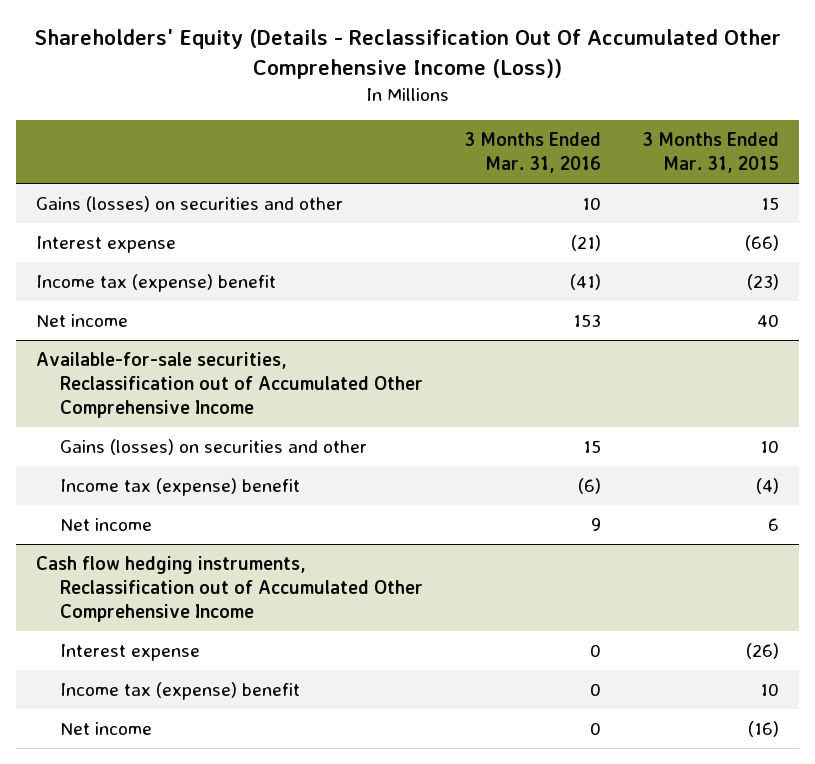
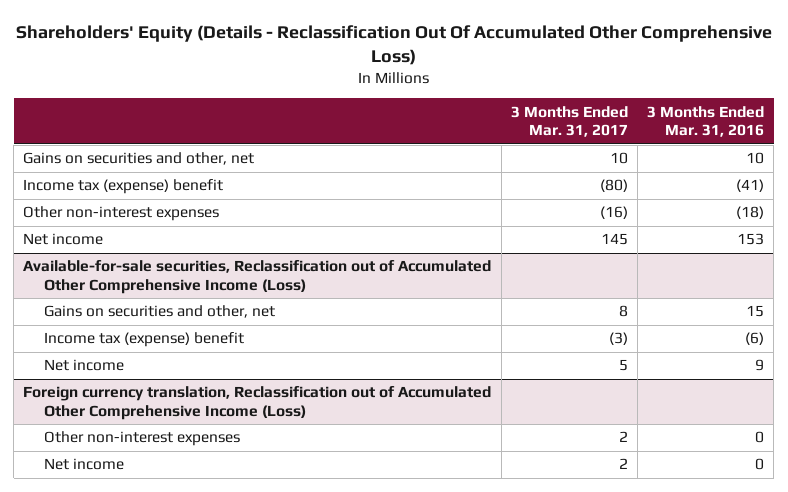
[33,29,781,80] Shareholders' Equity (Details - Reclassification Out Of Accumulated Other Comprehensive Income (Loss)) -> [15,24,772,65] Shareholders' Equity (Details - Reclassification Out Of Accumulated Other Comprehensive Loss)
[642,132,780,174] 3 Months Ended Mar. 31, 2015 -> none
none -> [510,105,628,138] 3 Months Ended Mar. 31, 2017
[35,235,176,253] Interest expense -> none
[35,195,343,212] Gains (losses) on securities and other -> [23,152,255,166] Gains on securities and other, net
none -> [23,206,220,222] Other non-interest expenses
[35,351,424,419] Available-for-sale securities, Reclassification out of Accumulated Other Comprehensive Income -> [23,260,492,294] Available-for-sale securities, Reclassification out of Accumulated Other Comprehensive Income (Loss)
[60,438,368,455] Gains (losses) on securities and other -> [44,305,276,319] Gains on securities and other, net
[35,555,424,623] Cash flow hedging instruments, Reclassification out of Accumulated Other Comprehensive Income -> none
[60,643,201,661] Interest expense -> none
[60,681,301,700] Income tax (expense) benefit -> none
none -> [23,386,492,420] Foreign currency translation, Reclassification out of Accumulated Other Comprehensive Income (Loss)
none -> [44,431,241,447] Other non-interest expenses

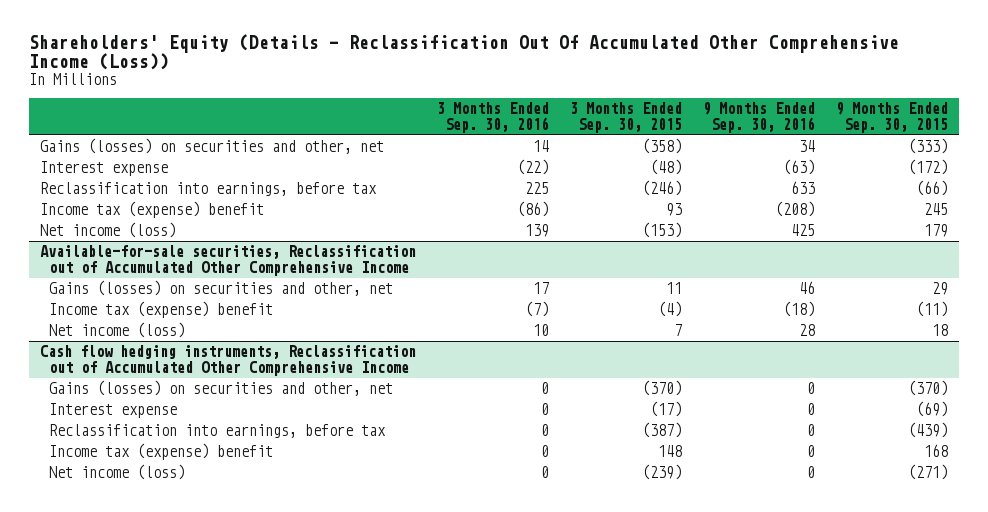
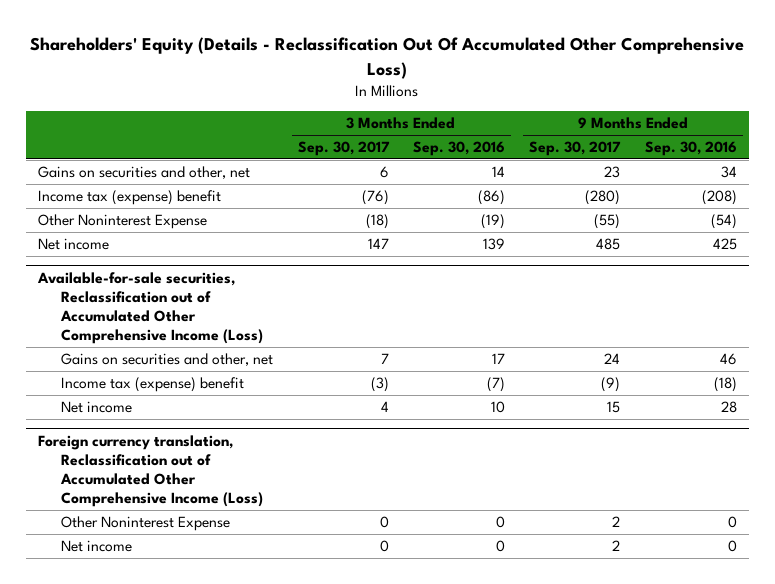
[29,33,900,71] Shareholders' Equity (Details - Reclassification Out Of Accumulated Other Comprehensive Income (Loss)) -> [30,37,745,79] Shareholders' Equity (Details - Reclassification Out Of Accumulated Other Comprehensive Loss)
[570,101,683,133] 3 Months Ended Sep. 30, 2015 -> none
[836,101,949,133] 9 Months Ended Sep. 30, 2015 -> none
none -> [297,141,390,157] Sep. 30, 2017
none -> [529,141,622,157] Sep. 30, 2017
[39,161,168,177] Interest expense -> none
[39,182,377,197] Reclassification into earnings, before tax -> none
[39,138,384,155] Gains (losses) on securities and other, net -> [38,166,251,180] Gains on securities and other, net
none -> [38,214,208,230] Other Noninterest Expense
[39,222,176,239] Net income (loss) -> [38,238,110,251] Net income
[39,245,416,277] Available-for-sale securities, Reclassification out of Accumulated Other Comprehensive Income -> [37,271,264,344] Available-for-sale securities, Reclassification out of Accumulated Other Comprehensive Income (Loss)
[49,280,394,297] Gains (losses) on securities and other, net -> [61,353,274,367] Gains on securities and other, net
[39,345,416,377] Cash flow hedging instruments, Reclassification out of Accumulated Other Comprehensive Income -> none
[49,380,394,397] Gains (losses) on securities and other, net -> none
[49,403,178,419] Interest expense -> none
[49,424,387,439] Reclassification into earnings, before tax -> none
[49,443,274,461] Income tax (expense) benefit -> none
[49,322,186,339] Net income (loss) -> [61,401,133,414] Net income
none -> [38,434,264,507] Foreign currency translation, Reclassification out of Accumulated Other Comprehensive Income (Loss)
none -> [61,516,231,532] Other Noninterest Expense
[49,464,186,481] Net income (loss) -> [61,540,133,553] Net income

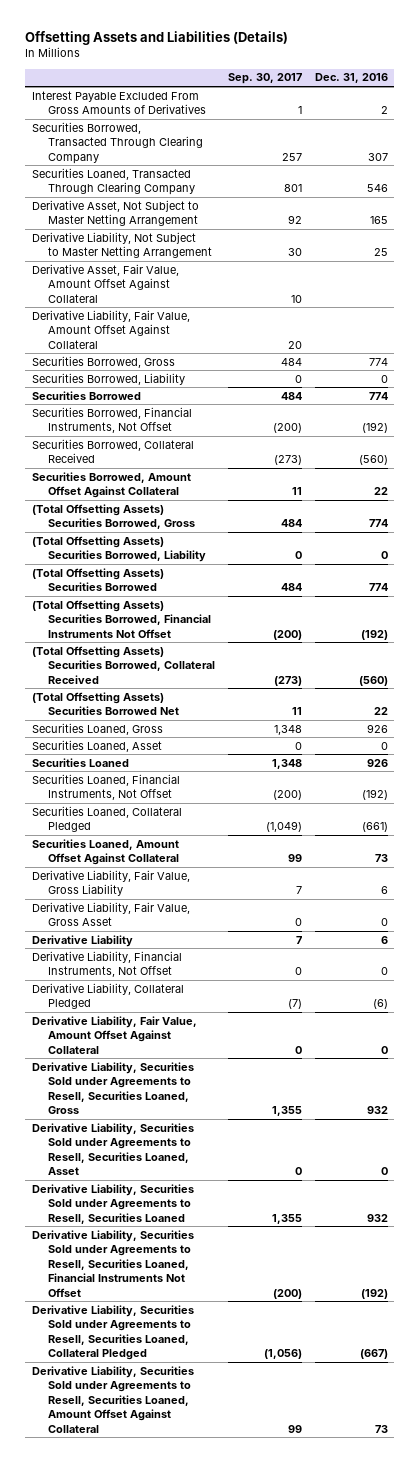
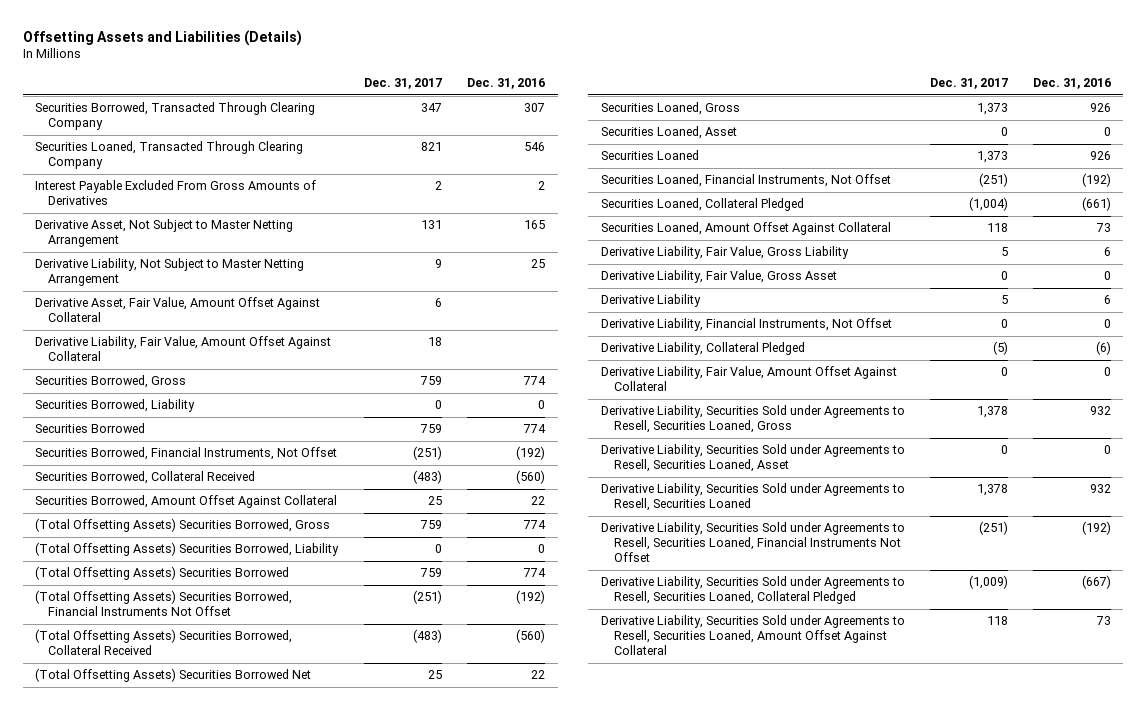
[227,73,302,85] Sep. 30, 2017 -> none
none -> [364,77,443,89] Dec. 31, 2017
[31,90,206,115] Interest Payable Excluded From Gross Amounts of Derivatives -> [35,180,317,206] Interest Payable Excluded From Gross Amounts of Derivatives

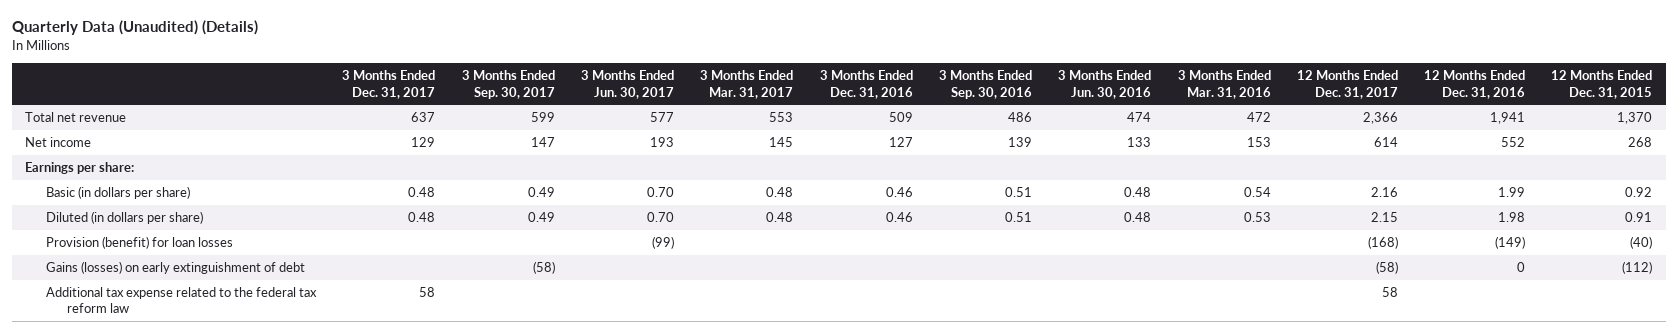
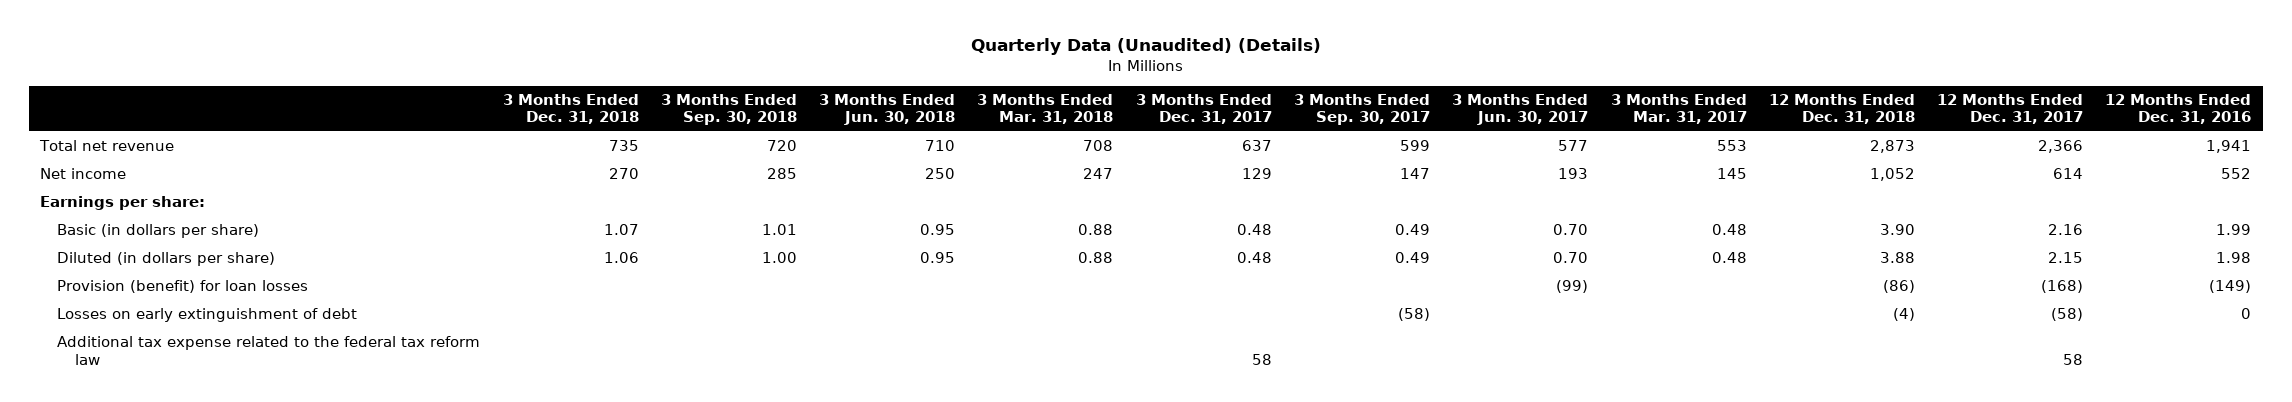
[819,70,913,99] 3 Months Ended Dec. 31, 2016 -> none
[938,70,1032,99] 3 Months Ended Sep. 30, 2016 -> none
[1058,70,1152,99] 3 Months Ended Jun. 30, 2016 -> none
[1177,70,1271,99] 3 Months Ended Mar. 31, 2016 -> none
[1551,70,1653,99] 12 Months Ended Dec. 31, 2015 -> none
none -> [502,93,639,125] 3 Months Ended Dec. 31, 2018
none -> [660,93,797,126] 3 Months Ended Sep. 30, 2018
none -> [819,93,956,126] 3 Months Ended Jun. 30, 2018
none -> [977,93,1114,125] 3 Months Ended Mar. 31, 2018
none -> [1768,93,1915,125] 12 Months Ended Dec. 31, 2018
[46,261,306,275] Gains (losses) on early extinguishment of debt -> [57,308,358,323] Losses on early extinguishment of debt

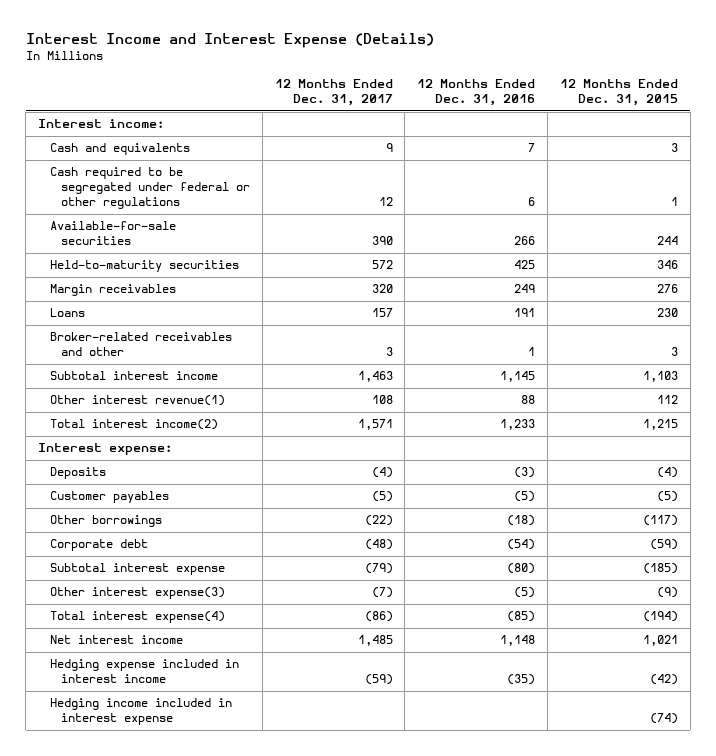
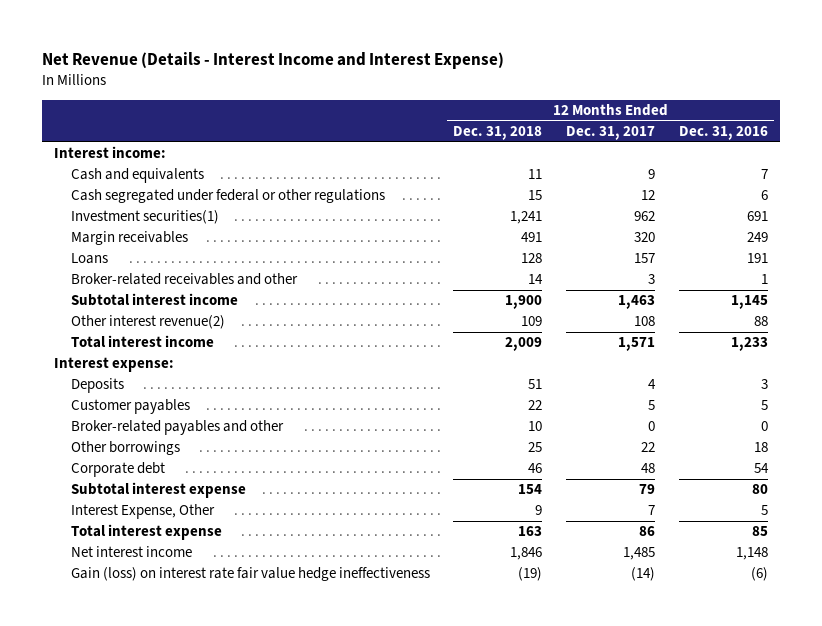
[25,33,434,49] Interest Income and Interest Expense (Details) -> [41,51,504,69] Net Revenue (Details - Interest Income and Interest Expense)
[559,79,678,107] 12 Months Ended Dec. 31, 2015 -> none
none -> [453,126,543,141] Dec. 31, 2018
[49,221,176,246] Available-for-sale securities -> none
[49,260,239,273] Held-to-maturity securities -> none
[49,167,250,210] Cash required to be segregated under federal or other regulations -> [70,189,385,204] Cash segregated under federal or other regulations
none -> [70,210,219,225] Investment securities(1)
[49,395,225,407] Other interest revenue(1) -> [70,315,225,330] Other interest revenue(2)
[49,419,218,431] Total interest income(2) -> [70,335,214,349] Total interest income
[371,467,393,479] (4) -> [648,379,657,390] 4
[514,467,536,479] (3) -> [761,379,769,390] 3
[371,491,393,503] (5) -> [648,400,656,411] 5
[514,491,536,503] (5) -> [761,400,769,411] 5
none -> [70,420,284,436] Broker-related payables and other
[364,515,393,527] (22) -> [641,442,656,453] 22
[507,515,536,527] (18) -> [754,442,769,453] 18
[364,539,393,551] (48) -> [641,463,656,474] 48
[507,539,536,551] (54) -> [754,463,770,474] 54
[364,563,393,575] (79) -> [639,484,656,495] 79
[507,563,536,575] (80) -> [752,484,769,495] 80
[49,587,225,600] Other interest expense(3) -> [70,504,215,520] Interest Expense, Other
[371,587,393,599] (7) -> [648,505,656,516] 7
[514,587,536,599] (5) -> [761,505,769,516] 5
[49,611,225,624] Total interest expense(4) -> [70,524,222,541] Total interest expense
[364,611,393,623] (86) -> [639,526,656,537] 86
[507,611,536,623] (85) -> [752,526,769,537] 85
[49,659,239,684] Hedging expense included in interest income -> none
[49,698,232,726] Hedging income included in interest expense -> none
none -> [70,567,430,582] Gain (loss) on interest rate fair value hedge ineffectiveness

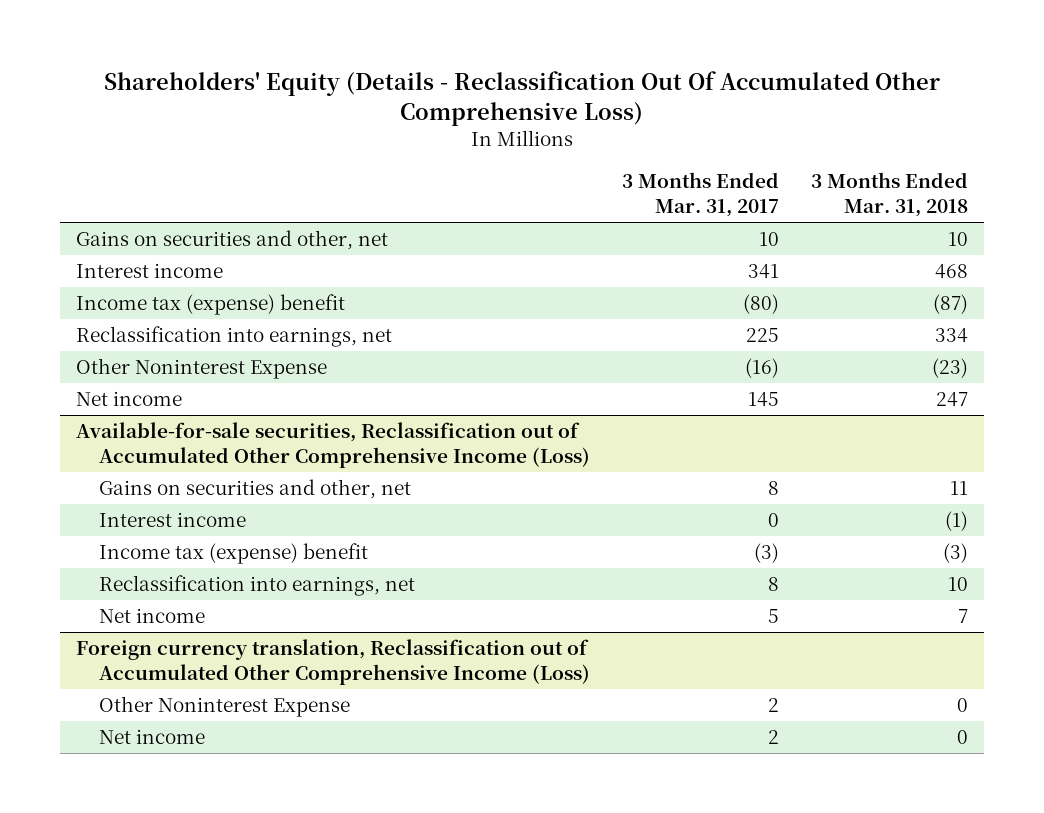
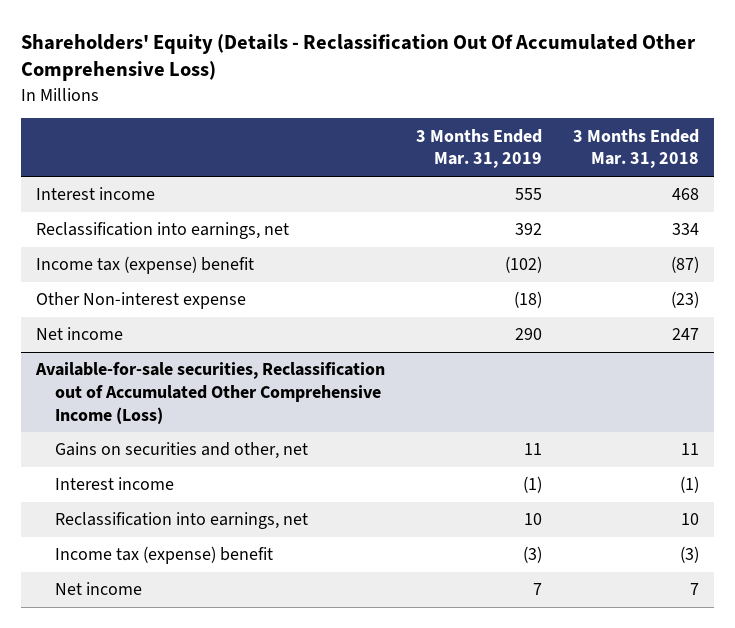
[622,171,780,217] 3 Months Ended Mar. 31, 2017 -> none
none -> [415,128,542,169] 3 Months Ended Mar. 31, 2019
[76,230,389,251] Gains on securities and other, net -> none
[76,294,346,316] Income tax (expense) benefit -> [36,256,255,275] Income tax (expense) benefit
[76,358,328,380] Other Noninterest Expense -> [36,292,247,310] Other Non-interest expense
[99,543,369,565] Income tax (expense) benefit -> [54,546,273,565] Income tax (expense) benefit
[76,639,591,686] Foreign currency translation, Reclassification out of Accumulated Other Comprehensive Income (Loss) -> none
[99,696,351,718] Other Noninterest Expense -> none
[99,729,206,745] Net income -> none

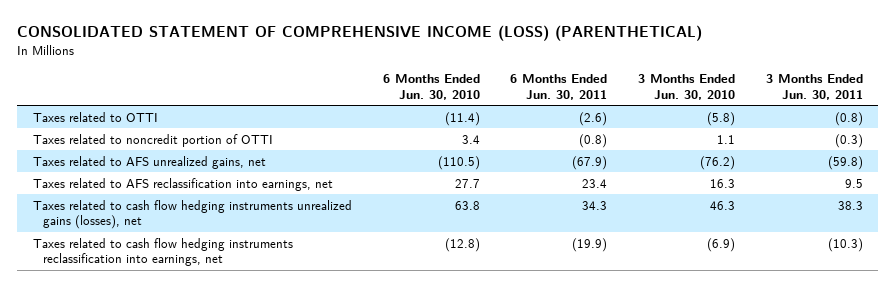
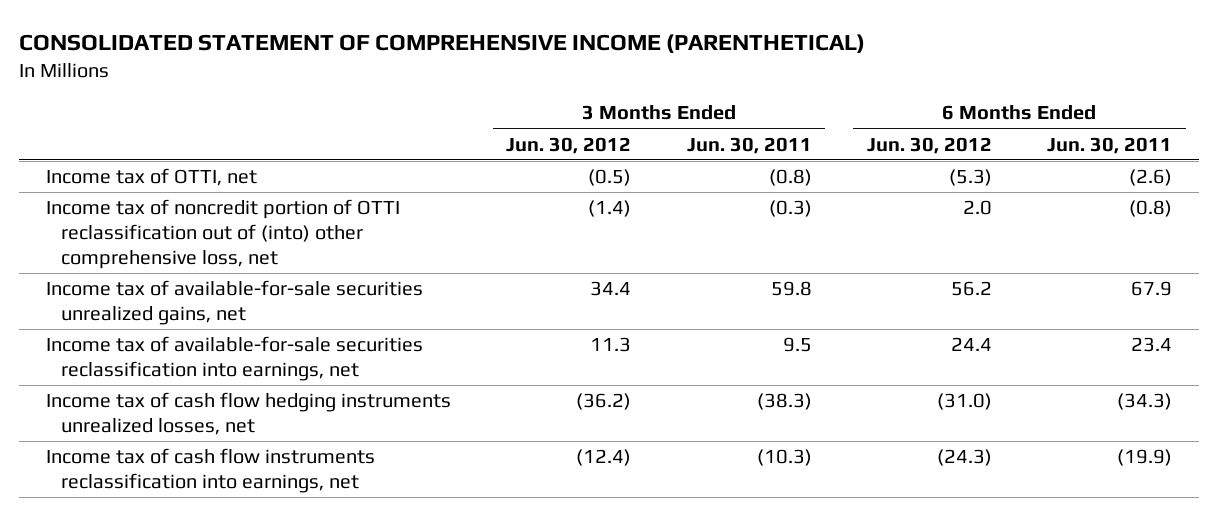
[17,25,703,42] CONSOLIDATED STATEMENT OF COMPREHENSIVE INCOME (LOSS) (PARENTHETICAL) -> [18,33,865,53] CONSOLIDATED STATEMENT OF COMPREHENSIVE INCOME (PARENTHETICAL)
[382,74,480,100] 6 Months Ended Jun. 30, 2010 -> none
[638,74,736,100] 3 Months Ended Jun. 30, 2010 -> none
none -> [506,136,632,154] Jun. 30, 2012
none -> [866,136,992,154] Jun. 30, 2012
[32,111,158,122] Taxes related to OTTI -> [46,168,258,187] Income tax of OTTI, net
[32,133,273,147] Taxes related to noncredit portion of OTTI -> [46,199,401,269] Income tax of noncredit portion of OTTI reclassification out of (into) other comprehensive loss, net
[32,155,266,169] Taxes related to AFS unrealized gains, net -> [46,280,424,326] Income tax of available-for-sale securities unrealized gains, net
[572,155,608,170] (67.9) -> [1130,281,1172,297] 67.9
[827,155,863,170] (59.8) -> [770,281,812,297] 59.8
[32,177,333,191] Taxes related to AFS reclassification into earnings, net -> [46,336,424,382] Income tax of available-for-sale securities reclassification into earnings, net
[32,199,352,230] Taxes related to cash flow hedging instruments unrealized gains (losses), net -> [46,392,452,436] Income tax of cash flow hedging instruments unrealized losses, net
[582,200,608,210] 34.3 -> [1116,393,1172,411] (34.3)
[837,200,863,210] 38.3 -> [756,393,812,411] (38.3)
[32,237,293,267] Taxes related to cash flow hedging instruments reclassification into earnings, net -> [46,448,376,494] Income tax of cash flow instruments reclassification into earnings, net

